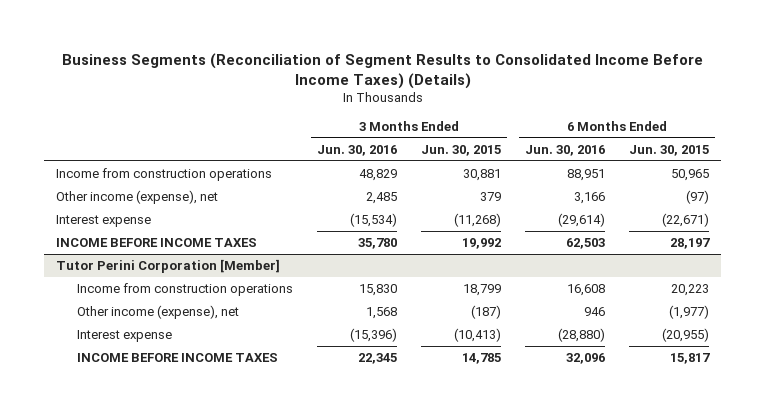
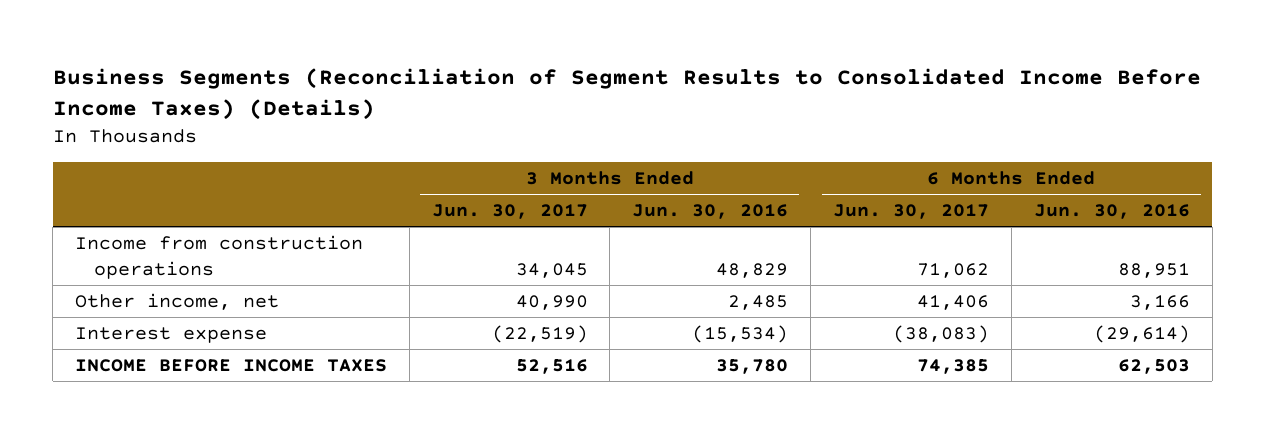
[420,144,501,156] Jun. 30, 2015 -> none
[628,144,709,156] Jun. 30, 2015 -> none
none -> [431,204,588,220] Jun. 30, 2017
none -> [832,204,989,220] Jun. 30, 2017
[56,189,219,204] Other income (expense), net -> [74,292,279,310] Other income, net
[56,258,281,273] Tutor Perini Corporation [Member] -> none
[77,282,294,296] Income from construction operations -> none
[77,304,240,319] Other income (expense), net -> none
[77,329,173,342] Interest expense -> none
[77,352,279,362] INCOME BEFORE INCOME TAXES -> none

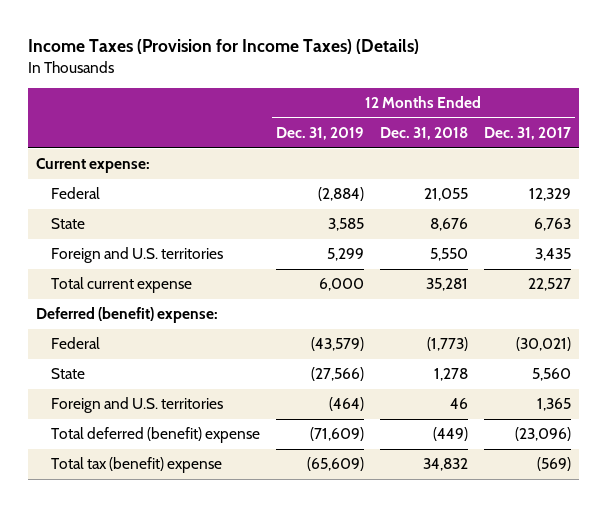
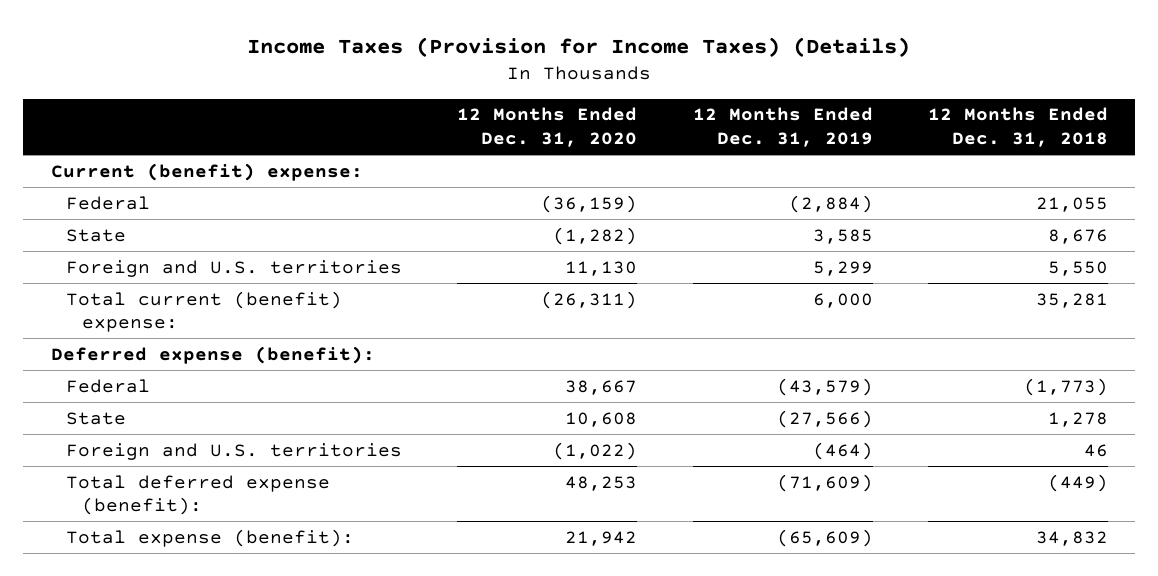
[483,127,571,141] Dec. 31, 2017 -> none
none -> [457,107,638,147] 12 Months Ended Dec. 31, 2020
[36,158,151,174] Current expense: -> [50,162,363,181] Current (benefit) expense:
[50,277,192,294] Total current expense -> [66,290,343,333] Total current (benefit) expense:
[36,307,219,324] Deferred (benefit) expense: -> [50,345,375,364] Deferred expense (benefit):
[50,427,260,444] Total deferred (benefit) expense -> [66,474,331,516] Total deferred expense (benefit):
[50,457,222,474] Total tax (benefit) expense -> [66,528,355,547] Total expense (benefit):

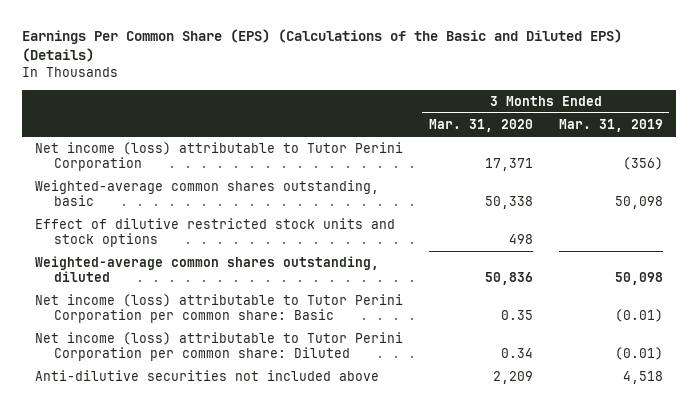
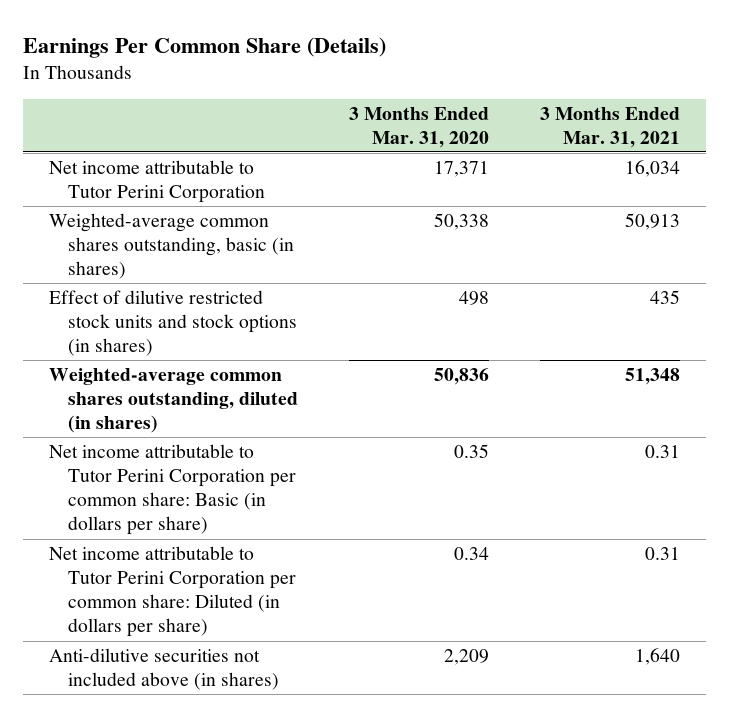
[22,29,623,63] Earnings Per Common Share (EPS) (Calculations of the Basic and Diluted EPS) (Details) -> [23,37,387,59] Earnings Per Common Share (Details)
[558,118,663,132] Mar. 31, 2019 -> none
none -> [540,106,681,148] 3 Months Ended Mar. 31, 2021
[35,142,404,171] Net income (loss) attributable to Tutor Perini Corporation -> [48,159,265,204] Net income attributable to Tutor Perini Corporation
[35,180,380,206] Weighted-average common shares outstanding, basic -> [48,212,294,280] Weighted-average common shares outstanding, basic (in shares)
[35,218,396,247] Effect of dilutive restricted stock units and stock options -> [48,289,297,357] Effect of dilutive restricted stock units and stock options (in shares)
[35,256,380,282] Weighted-average common shares outstanding, diluted -> [48,367,298,434] Weighted-average common shares outstanding, diluted (in shares)
[35,294,404,323] Net income (loss) attributable to Tutor Perini Corporation per common share: Basic -> [48,443,296,536] Net income attributable to Tutor Perini Corporation per common share: Basic (in dollars per share)
[35,332,404,361] Net income (loss) attributable to Tutor Perini Corporation per common share: Diluted -> [48,545,296,638] Net income attributable to Tutor Perini Corporation per common share: Diluted (in dollars per share)
[35,370,380,382] Anti-dilutive securities not included above -> [48,647,279,691] Anti-dilutive securities not included above (in shares)

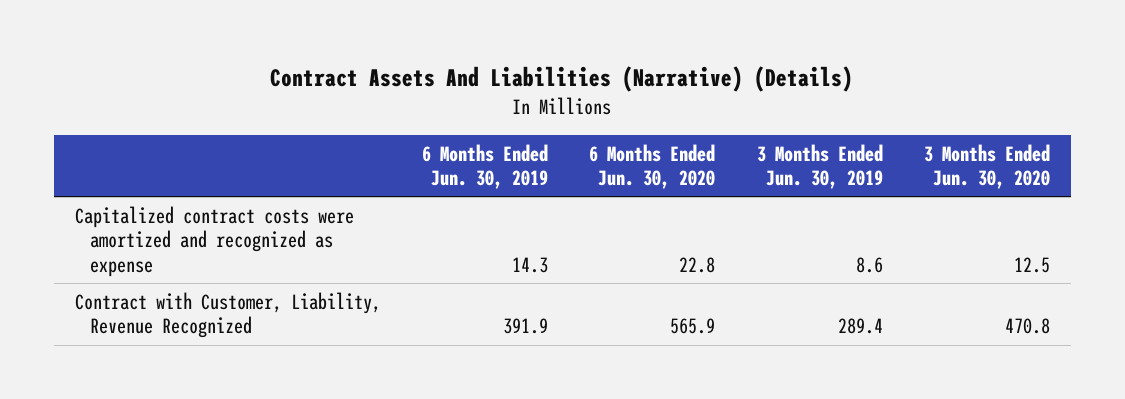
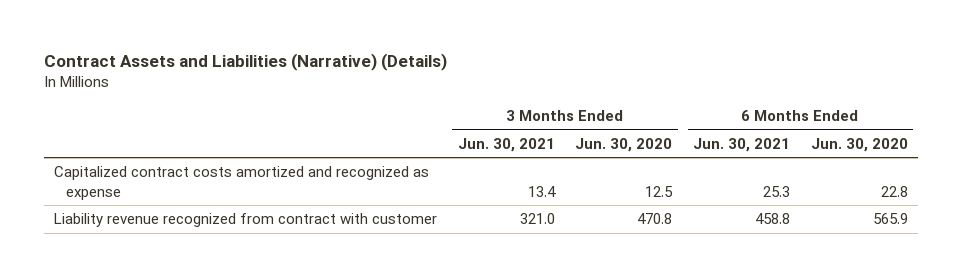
[270,66,854,93] Contract Assets And Liabilities (Narrative) (Details) -> [43,52,447,71] Contract Assets and Liabilities (Narrative) (Details)
[421,143,548,190] 6 Months Ended Jun. 30, 2019 -> none
[756,143,883,190] 3 Months Ended Jun. 30, 2019 -> none
none -> [457,137,555,152] Jun. 30, 2021
none -> [693,137,791,152] Jun. 30, 2021
[74,205,354,277] Capitalized contract costs were amortized and recognized as expense -> [53,166,429,200] Capitalized contract costs amortized and recognized as expense
[74,291,381,339] Contract with Customer, Liability, Revenue Recognized -> [53,213,437,228] Liability revenue recognized from contract with customer

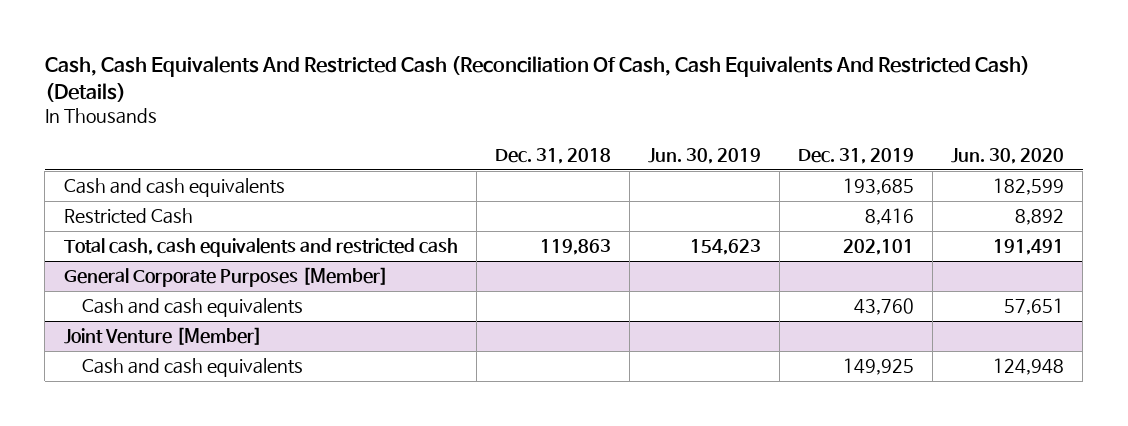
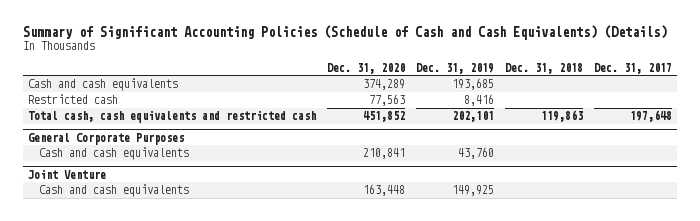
[44,55,1030,102] Cash, Cash Equivalents And Restricted Cash (Reconciliation Of Cash, Cash Equivalents And Restricted Cash) (Details) -> [22,25,667,41] Summary of Significant Accounting Policies (Schedule of Cash and Cash Equivalents) (Details)
[647,148,761,165] Jun. 30, 2019 -> none
[951,148,1065,165] Jun. 30, 2020 -> none
none -> [327,62,406,74] Dec. 31, 2020
none -> [593,62,672,74] Dec. 31, 2017
[63,208,193,225] Restricted Cash -> [28,94,119,105] Restricted cash
[63,267,388,288] General Corporate Purposes [Member] -> [28,132,185,145] General Corporate Purposes
[63,327,262,346] Joint Venture [Member] -> [28,168,107,179] Joint Venture

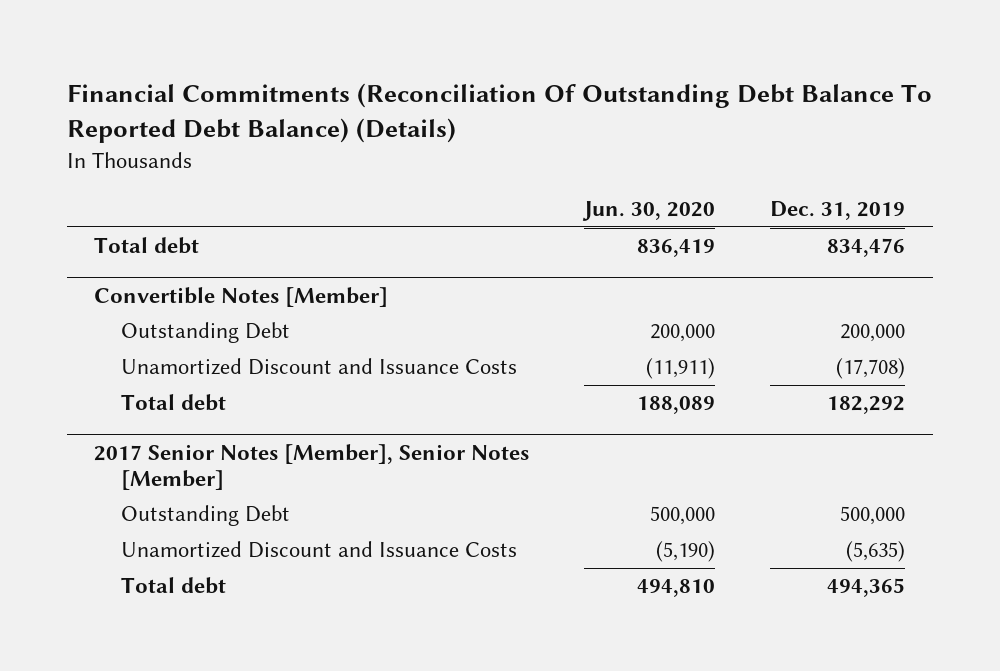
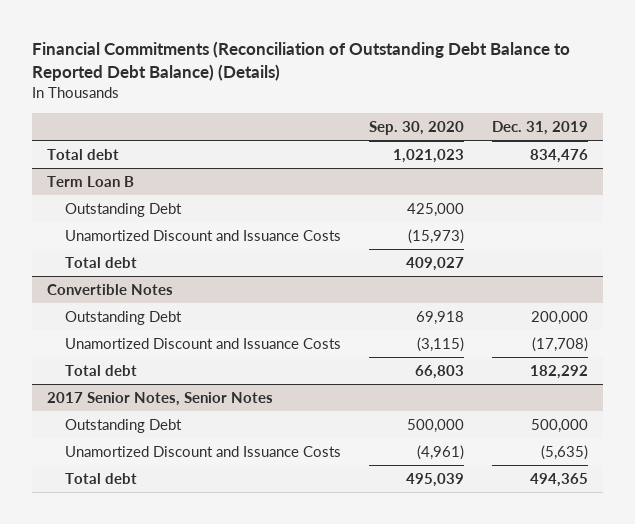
[66,82,932,144] Financial Commitments (Reconciliation Of Outstanding Debt Balance To Reported Debt Balance) (Details) -> [32,41,571,82] Financial Commitments (Reconciliation of Outstanding Debt Balance to Reported Debt Balance) (Details)
[582,201,716,222] Jun. 30, 2020 -> none
none -> [368,120,464,135] Sep. 30, 2020
none -> [46,175,134,187] Term Loan B
none -> [64,202,182,217] Outstanding Debt
none -> [64,229,341,241] Unamortized Discount and Issuance Costs
none -> [64,256,137,268] Total debt
[94,286,389,307] Convertible Notes [Member] -> [46,283,173,295] Convertible Notes
[94,443,530,490] 2017 Senior Notes [Member], Senior Notes [Member] -> [46,391,273,406] 2017 Senior Notes, Senior Notes

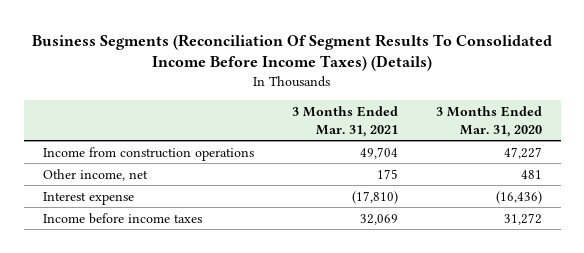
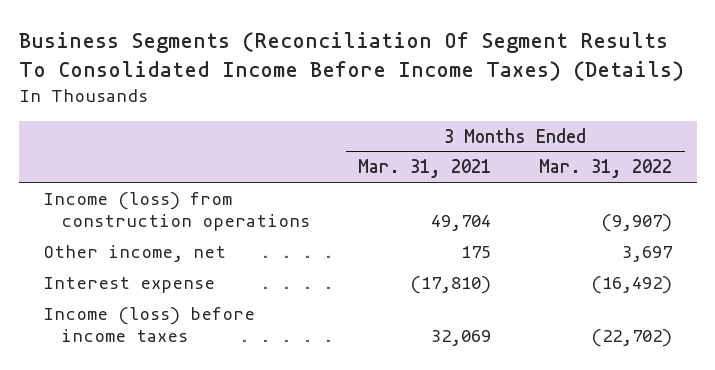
[435,106,542,137] 3 Months Ended Mar. 31, 2020 -> none
none -> [539,159,673,179] Mar. 31, 2022
[42,146,254,161] Income from construction operations -> [42,191,311,231] Income (loss) from construction operations
[42,212,202,224] Income before income taxes -> [42,306,255,342] Income (loss) before income taxes

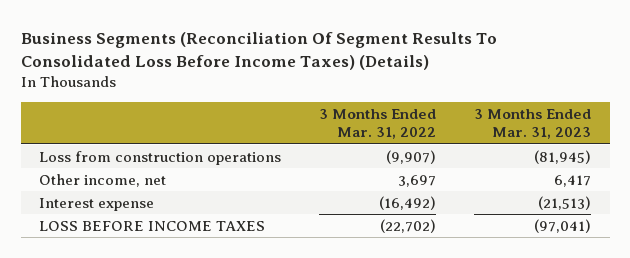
[18,31,684,81] Business Segments (Reconciliation Of Segment Results To Consolidated Income Before Income Taxes) (Details) -> [20,31,497,70] Business Segments (Reconciliation Of Segment Results To Consolidated Loss Before Income Taxes) (Details)
[358,159,492,179] Mar. 31, 2021 -> none
none -> [473,108,591,140] 3 Months Ended Mar. 31, 2023
[42,191,311,231] Income (loss) from construction operations -> [39,150,282,165] Loss from construction operations
[42,306,255,342] Income (loss) before income taxes -> [39,220,266,231] LOSS BEFORE INCOME TAXES

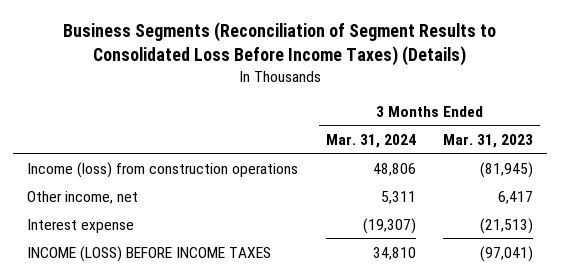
[20,31,497,70] Business Segments (Reconciliation Of Segment Results To Consolidated Loss Before Income Taxes) (Details) -> [63,22,497,67] Business Segments (Reconciliation of Segment Results to Consolidated Loss Before Income Taxes) (Details)
[319,108,437,140] 3 Months Ended Mar. 31, 2022 -> none
none -> [325,133,416,148] Mar. 31, 2024
[39,150,282,165] Loss from construction operations -> [27,161,299,178] Income (loss) from construction operations
[39,220,266,231] LOSS BEFORE INCOME TAXES -> [27,245,272,262] INCOME (LOSS) BEFORE INCOME TAXES

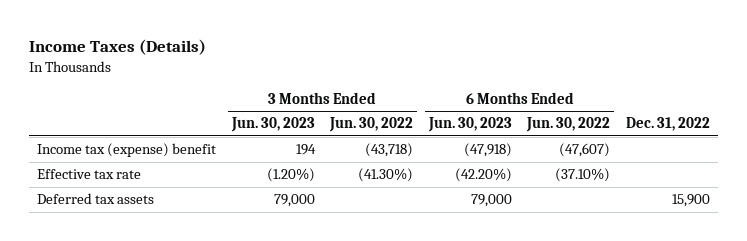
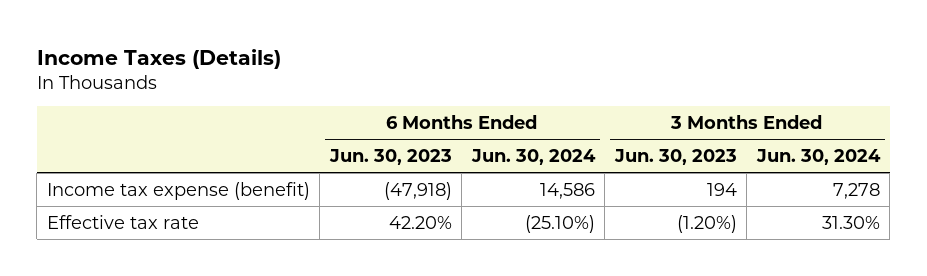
[329,117,414,133] Jun. 30, 2022 -> none
[526,117,611,133] Jun. 30, 2022 -> none
[625,117,710,132] Dec. 31, 2022 -> none
none -> [470,149,596,166] Jun. 30, 2024
none -> [755,149,881,166] Jun. 30, 2024
[37,193,155,205] Deferred tax assets -> none
[37,143,217,158] Income tax (expense) benefit -> [46,181,310,200] Income tax expense (benefit)
[454,168,512,183] (42.20%) -> [388,215,452,229] 42.20%

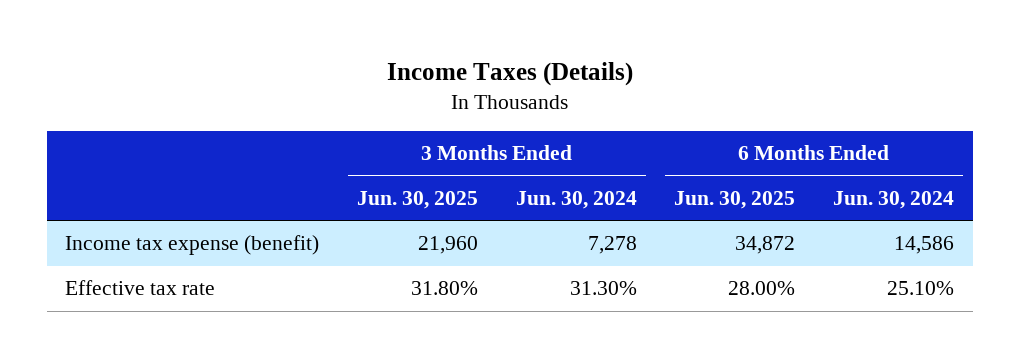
[328,149,452,166] Jun. 30, 2023 -> none
[613,149,737,166] Jun. 30, 2023 -> none
none -> [357,190,479,209] Jun. 30, 2025
none -> [674,190,796,209] Jun. 30, 2025
[524,214,595,233] (25.10%) -> [886,281,954,296] 25.10%

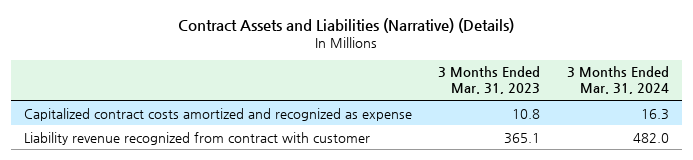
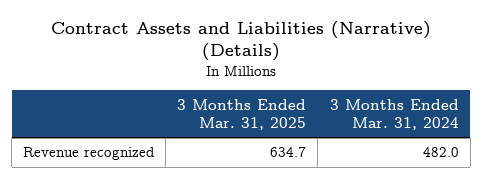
[438,66,541,95] 3 Months Ended Mar. 31, 2023 -> none
none -> [177,98,307,130] 3 Months Ended Mar. 31, 2025
[23,107,412,121] Capitalized contract costs amortized and recognized as expense -> none
[23,131,370,145] Liability revenue recognized from contract with customer -> [23,147,156,161] Revenue recognized

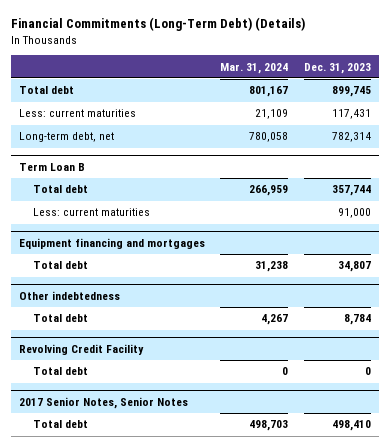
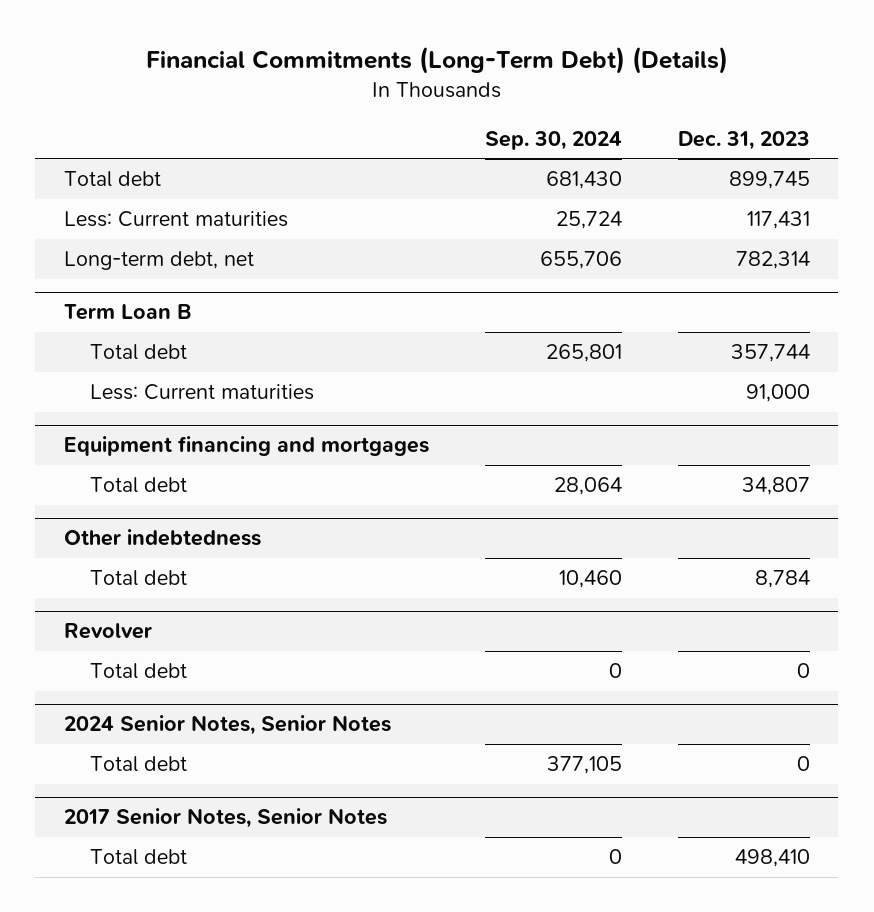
[220,62,289,74] Mar. 31, 2024 -> none
none -> [484,130,622,150] Sep. 30, 2024
[18,109,136,118] Less: current maturities -> [63,211,288,228] Less: Current maturities
[32,208,150,217] Less: current maturities -> [89,384,314,401] Less: Current maturities
[18,343,144,355] Revolving Credit Facility -> [63,623,152,640] Revolver
none -> [63,715,391,736] 2024 Senior Notes, Senior Notes
none -> [89,756,187,773] Total debt

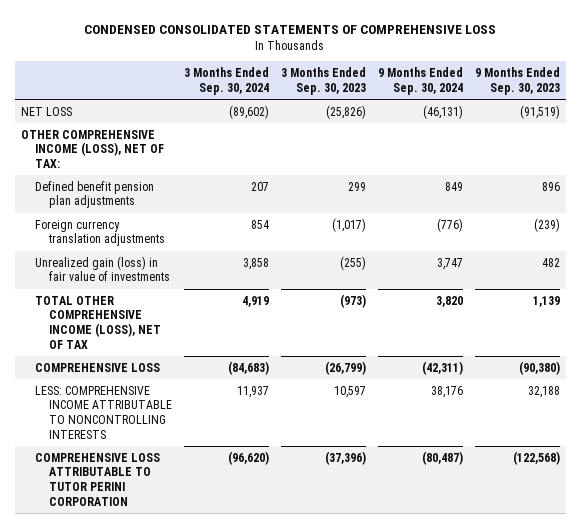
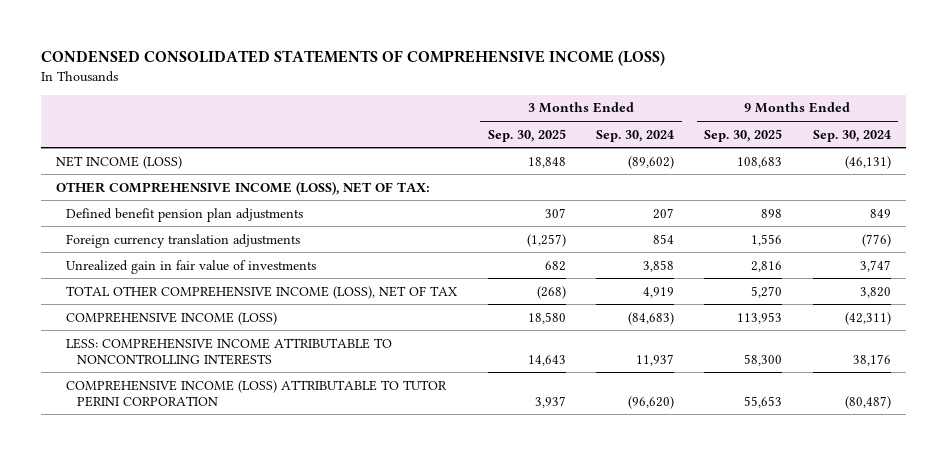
[84,24,497,34] CONDENSED CONSOLIDATED STATEMENTS OF COMPREHENSIVE LOSS -> [40,50,665,67] CONDENSED CONSOLIDATED STATEMENTS OF COMPREHENSIVE INCOME (LOSS)
[280,67,366,95] 3 Months Ended Sep. 30, 2023 -> none
[474,67,560,95] 9 Months Ended Sep. 30, 2023 -> none
none -> [487,128,566,142] Sep. 30, 2025
none -> [704,128,783,142] Sep. 30, 2025
[21,106,73,116] NET LOSS -> [56,155,183,169] NET INCOME (LOSS)
[35,255,171,282] Unrealized gain (loss) in fair value of investments -> [66,259,317,274] Unrealized gain in fair value of investments
[35,362,161,372] COMPREHENSIVE LOSS -> [66,311,278,325] COMPREHENSIVE INCOME (LOSS)
[35,452,161,506] COMPREHENSIVE LOSS ATTRIBUTABLE TO TUTOR PERINI CORPORATION -> [66,379,448,407] COMPREHENSIVE INCOME (LOSS) ATTRIBUTABLE TO TUTOR PERINI CORPORATION

